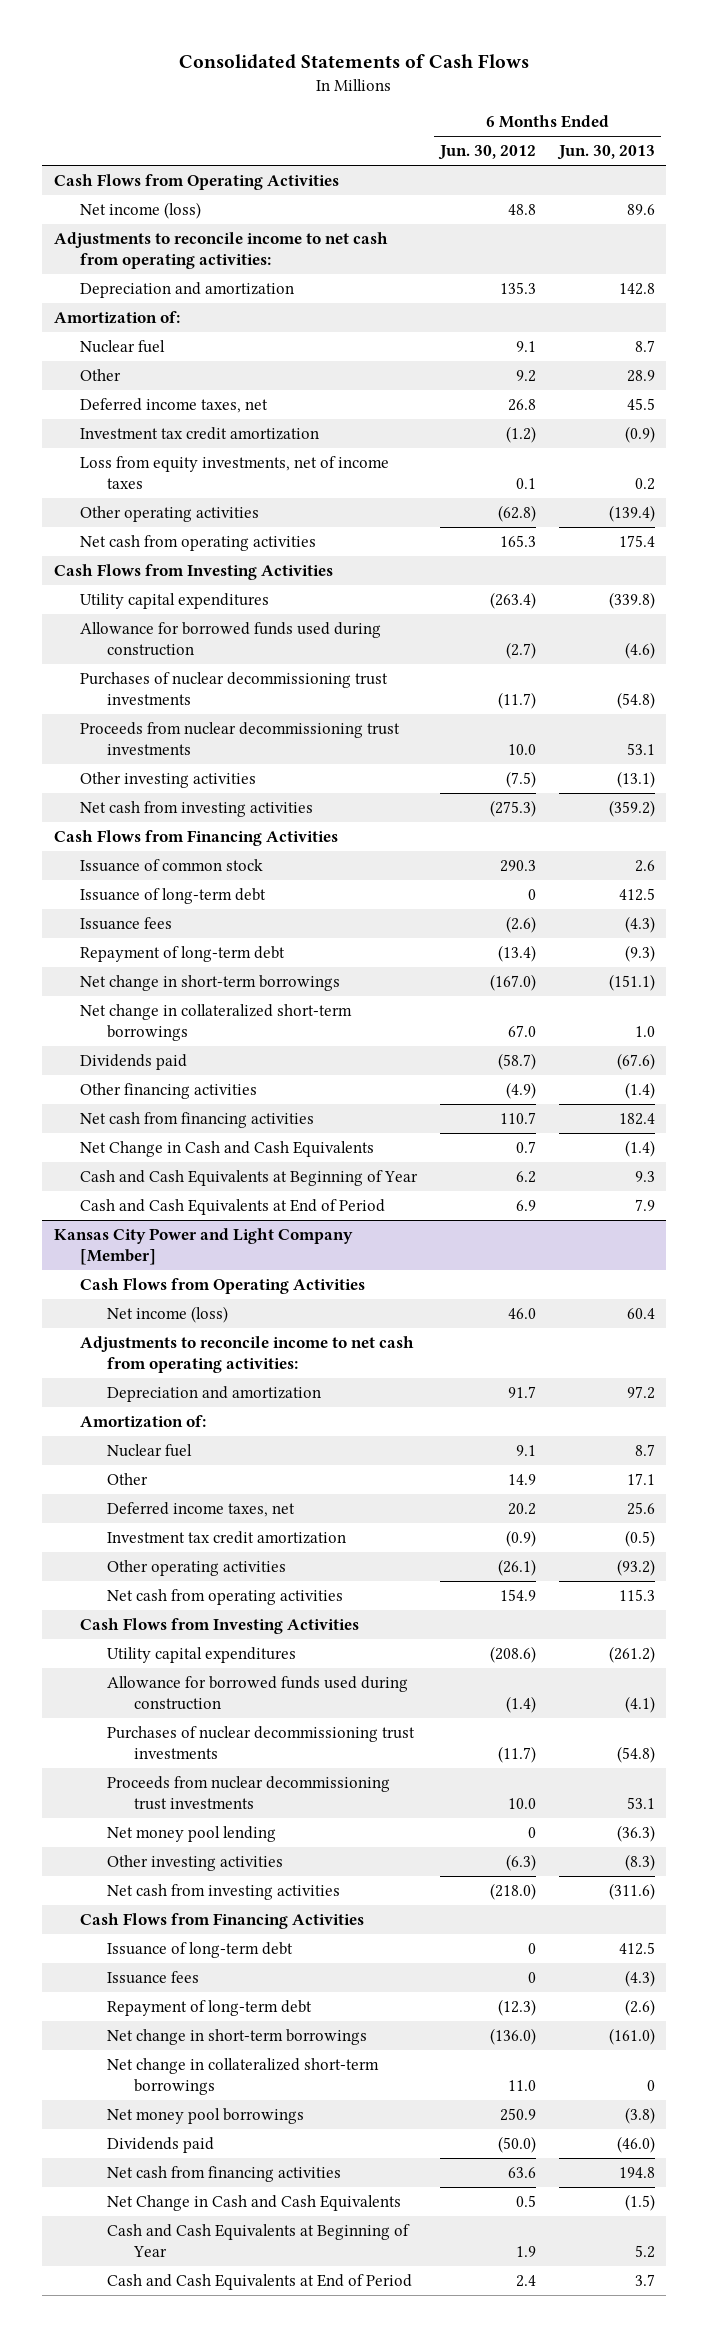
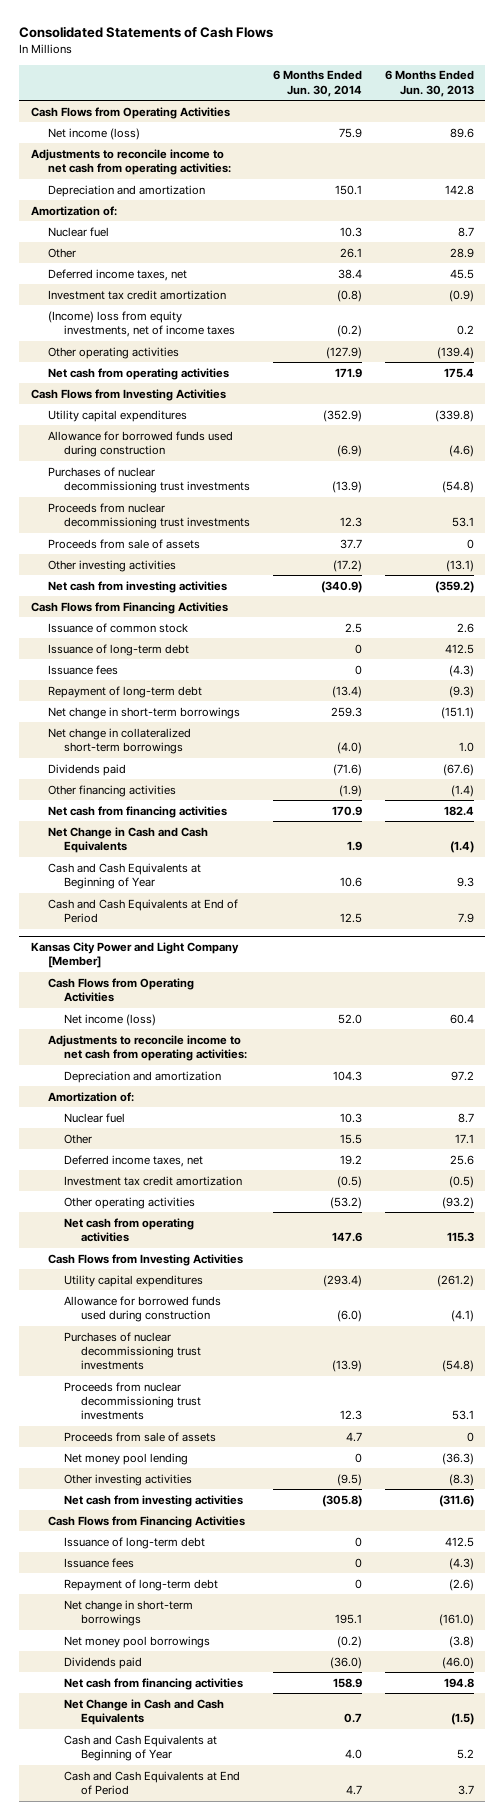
[438,145,537,161] Jun. 30, 2012 -> none
none -> [273,70,363,97] 6 Months Ended Jun. 30, 2014
[80,455,390,490] Loss from equity investments, net of income taxes -> [47,310,236,338] (Income) loss from equity investments, net of income taxes
none -> [47,538,200,549] Proceeds from sale of assets
none -> [64,1431,217,1442] Proceeds from sale of assets
[107,2057,380,2096] Net change in collateralized short-term borrowings -> none

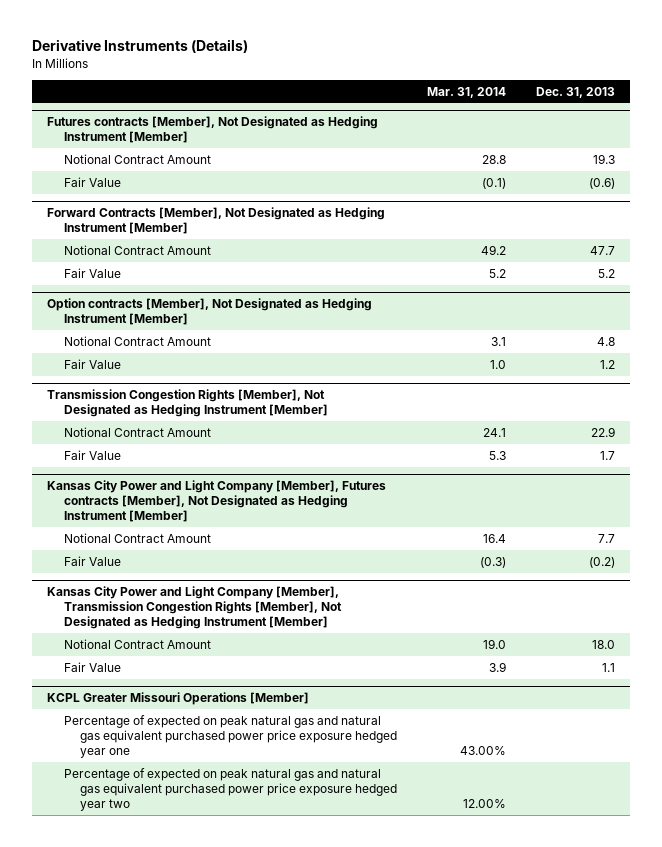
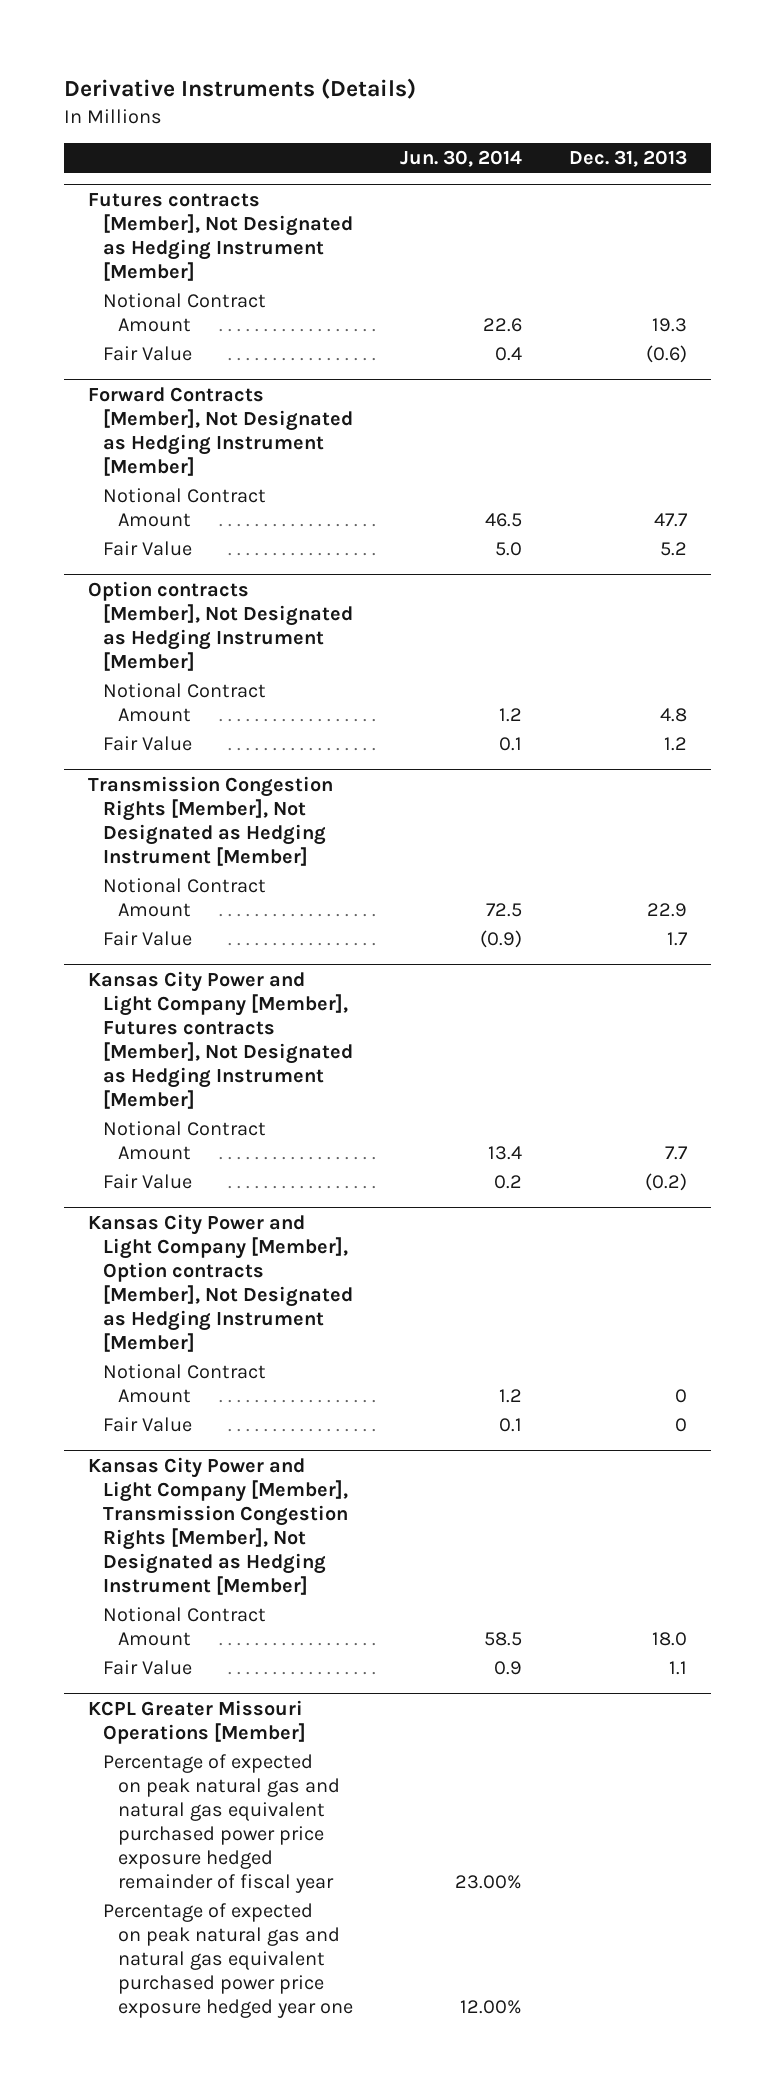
[426,86,506,98] Mar. 31, 2014 -> none
none -> [400,149,523,167] Jun. 30, 2014
none -> [87,1213,353,1352] Kansas City Power and Light Company [Member], Option contracts [Member], Not Designated as Hedging Instrument [Member]
none -> [102,1363,266,1403] Notional Contract Amount
none -> [102,1416,192,1432] Fair Value
none -> [102,1753,340,1893] Percentage of expected on peak natural gas and natural gas equivalent purchased power price exposure hedged remainder of fiscal year
[63,767,397,811] Percentage of expected on peak natural gas and natural gas equivalent purchased power price exposure hedged year two -> none

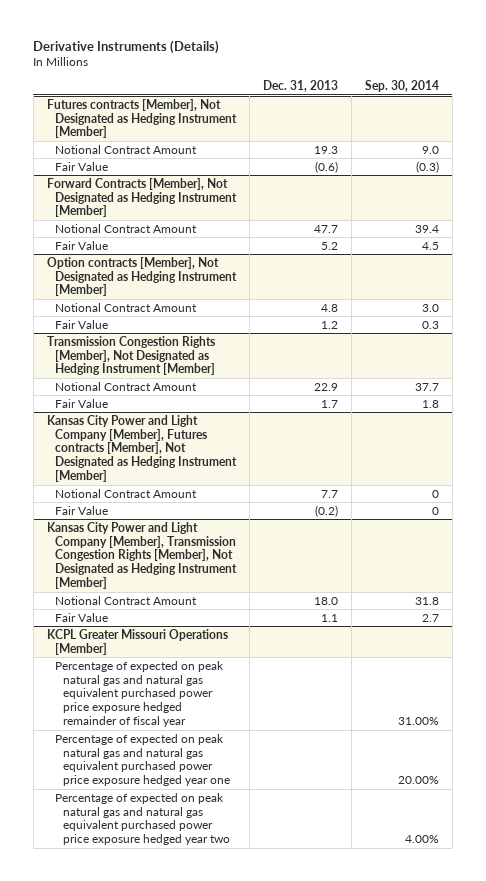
[400,149,523,167] Jun. 30, 2014 -> none
none -> [364,80,439,93] Sep. 30, 2014
[87,1213,353,1352] Kansas City Power and Light Company [Member], Option contracts [Member], Not Designated as Hedging Instrument [Member] -> none
[102,1363,266,1403] Notional Contract Amount -> none
[102,1416,192,1432] Fair Value -> none
none -> [54,792,231,846] Percentage of expected on peak natural gas and natural gas equivalent purchased power price exposure hedged year two

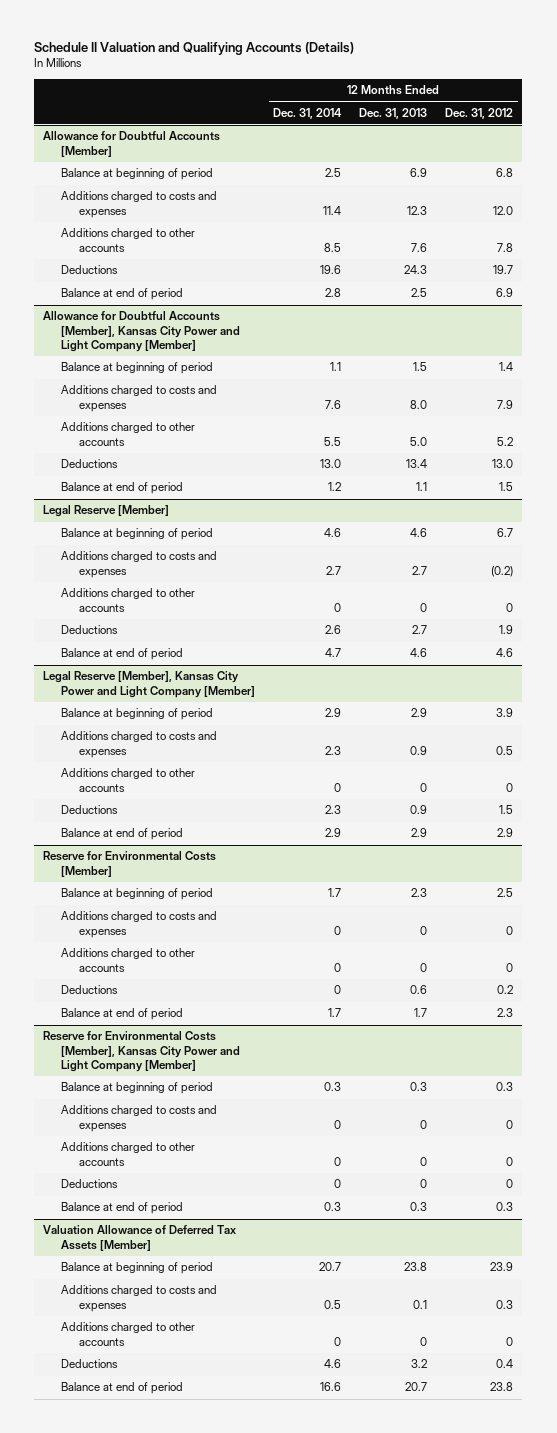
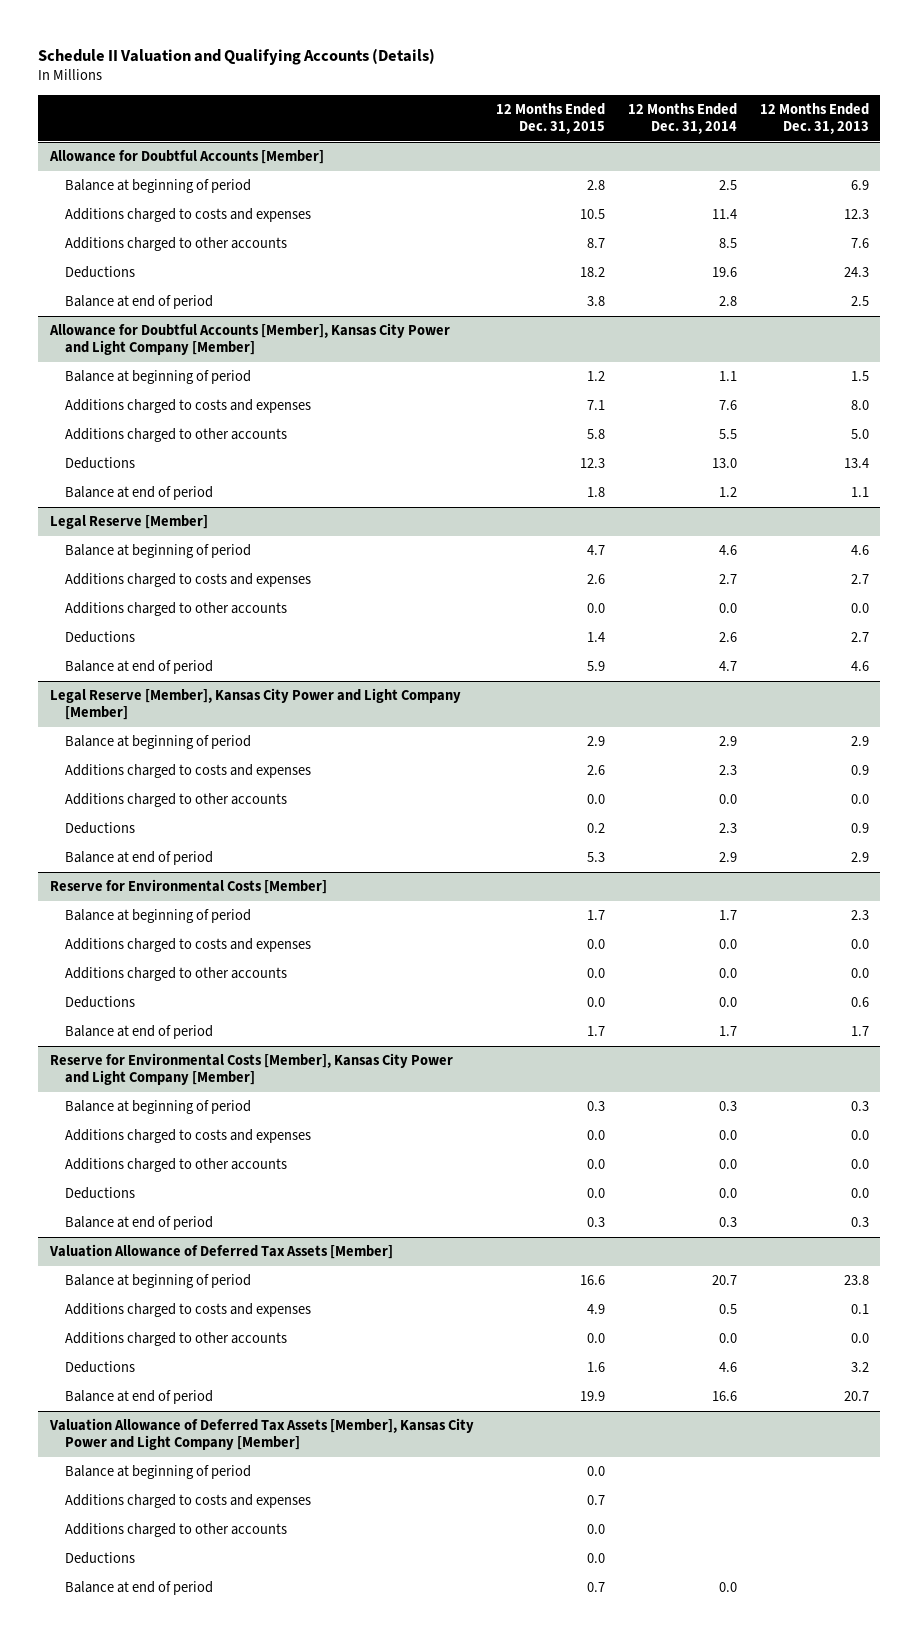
[445,107,514,119] Dec. 31, 2012 -> none
none -> [496,102,606,135] 12 Months Ended Dec. 31, 2015
[334,602,342,612] 0 -> [719,603,738,614] 0.0
[420,602,428,612] 0 -> [850,603,869,614] 0.0
[334,782,342,792] 0 -> [719,794,738,805] 0.0
[420,782,428,792] 0 -> [850,794,869,805] 0.0
[334,925,342,935] 0 -> [719,939,738,950] 0.0
[420,925,428,935] 0 -> [850,939,869,950] 0.0
[334,962,342,972] 0 -> [719,968,738,979] 0.0
[420,962,428,972] 0 -> [850,968,869,979] 0.0
[334,985,342,995] 0 -> [719,997,738,1008] 0.0
[334,1119,342,1129] 0 -> [719,1130,738,1141] 0.0
[420,1119,428,1129] 0 -> [850,1130,869,1141] 0.0
[334,1156,342,1166] 0 -> [719,1159,738,1170] 0.0
[420,1156,428,1166] 0 -> [850,1159,869,1170] 0.0
[334,1179,342,1189] 0 -> [719,1188,738,1199] 0.0
[420,1179,428,1189] 0 -> [850,1188,869,1199] 0.0
[334,1336,342,1346] 0 -> [719,1333,738,1344] 0.0
[420,1336,428,1346] 0 -> [850,1333,869,1344] 0.0
none -> [48,1418,474,1451] Valuation Allowance of Deferred Tax Assets [Member], Kansas City Power and Light Company [Member]
none -> [65,1465,252,1480] Balance at beginning of period
none -> [65,1494,312,1509] Additions charged to costs and expenses
none -> [65,1523,288,1538] Additions charged to other accounts
none -> [65,1552,136,1565] Deductions
none -> [65,1581,214,1596] Balance at end of period

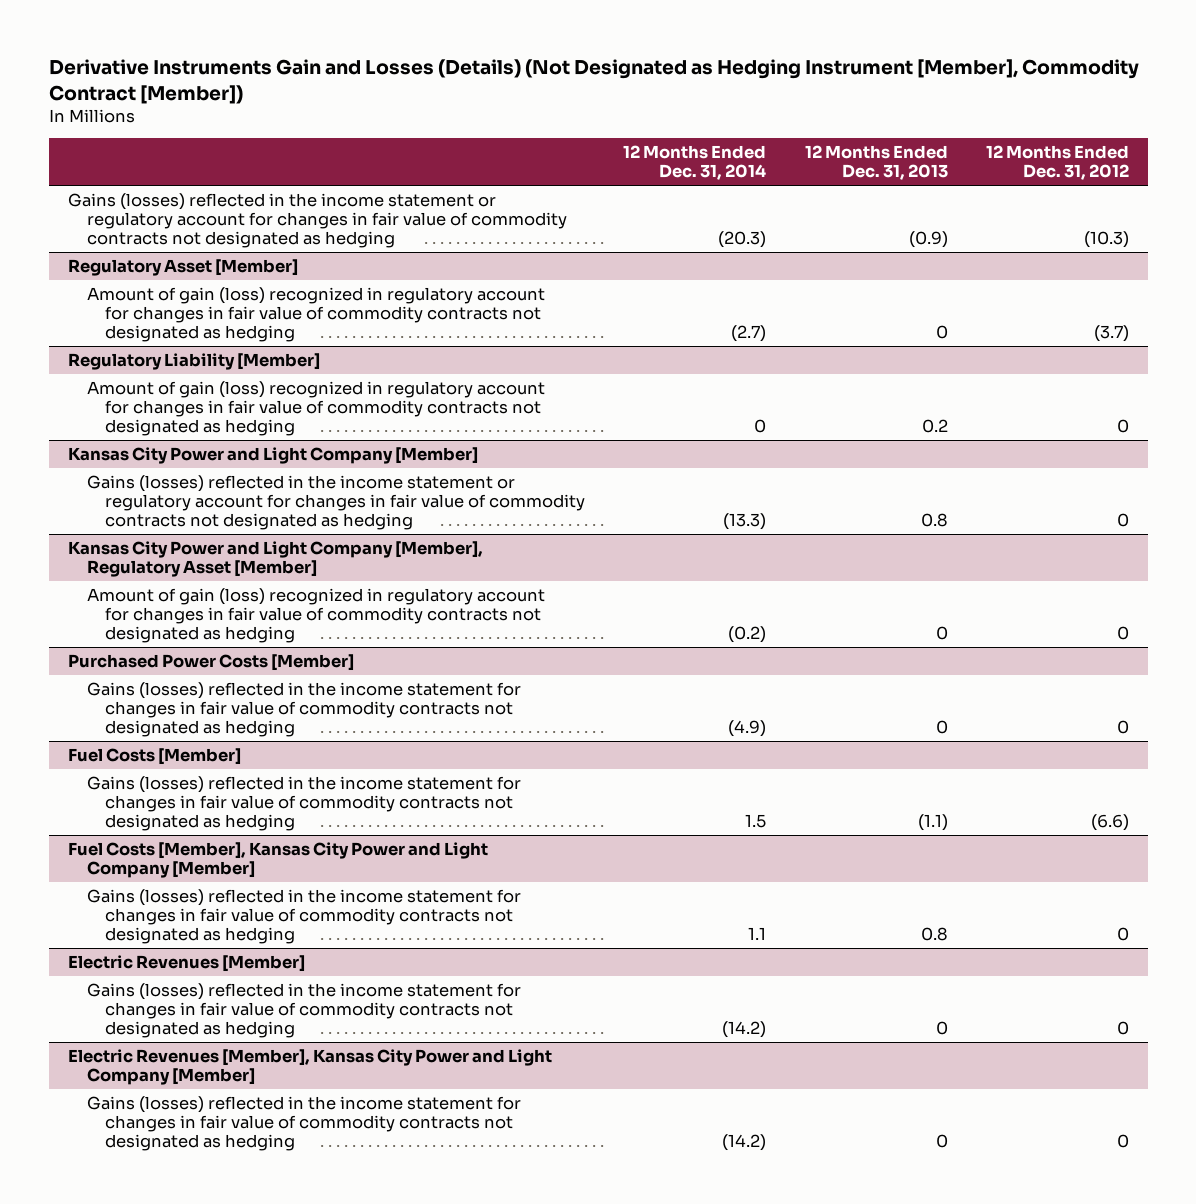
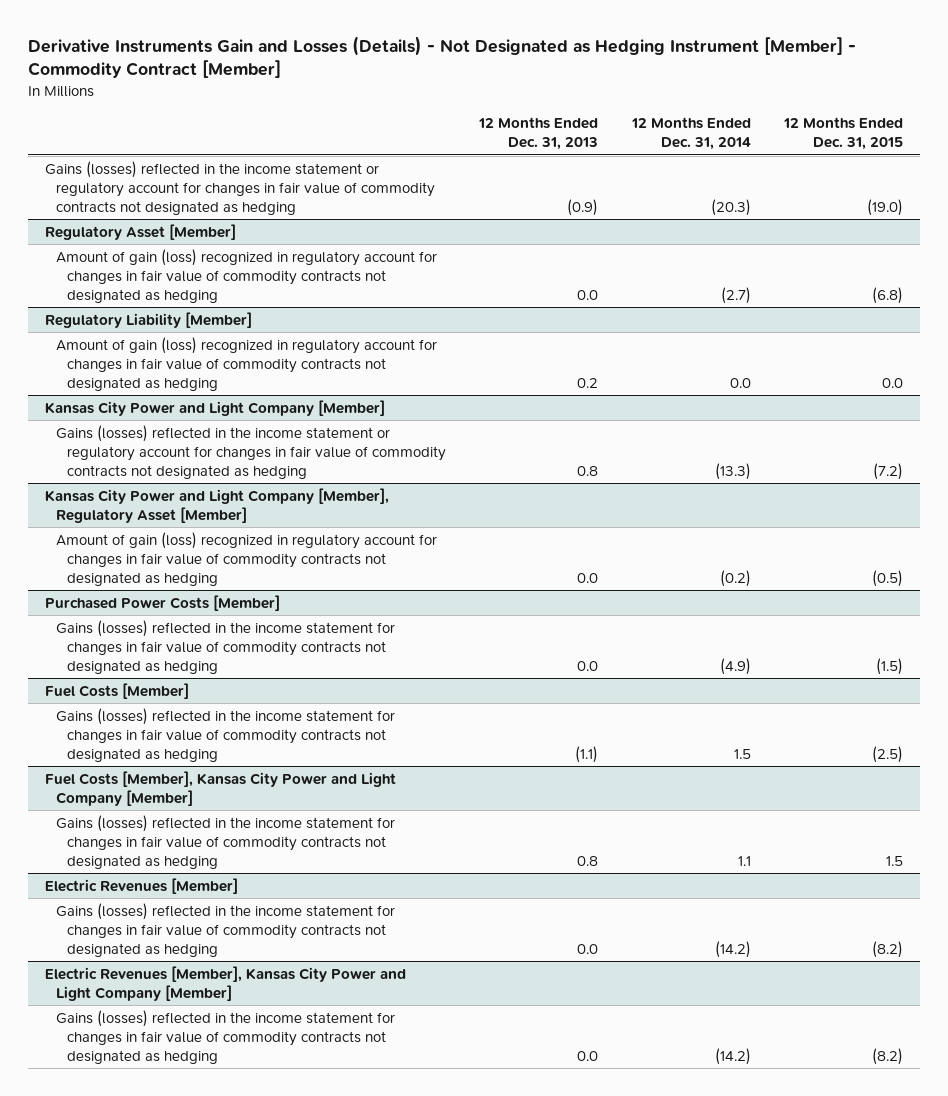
[48,59,1139,104] Derivative Instruments Gain and Losses (Details) (Not Designated as Hedging Instrument [Member], Commodity Contract [Member]) -> [28,35,857,79] Derivative Instruments Gain and Losses (Details) - Not Designated as Hedging Instrument [Member] - Commodity Contract [Member]
[985,145,1129,181] 12 Months Ended Dec. 31, 2012 -> none
none -> [783,117,904,151] 12 Months Ended Dec. 31, 2015
[935,324,948,339] 0 -> [577,289,599,300] 0.0
[754,418,767,433] 0 -> [729,377,751,388] 0.0
[935,625,948,640] 0 -> [577,572,599,583] 0.0
[935,719,948,734] 0 -> [577,660,599,671] 0.0
[935,1020,948,1035] 0 -> [577,943,599,954] 0.0
[935,1133,948,1148] 0 -> [577,1050,599,1061] 0.0

